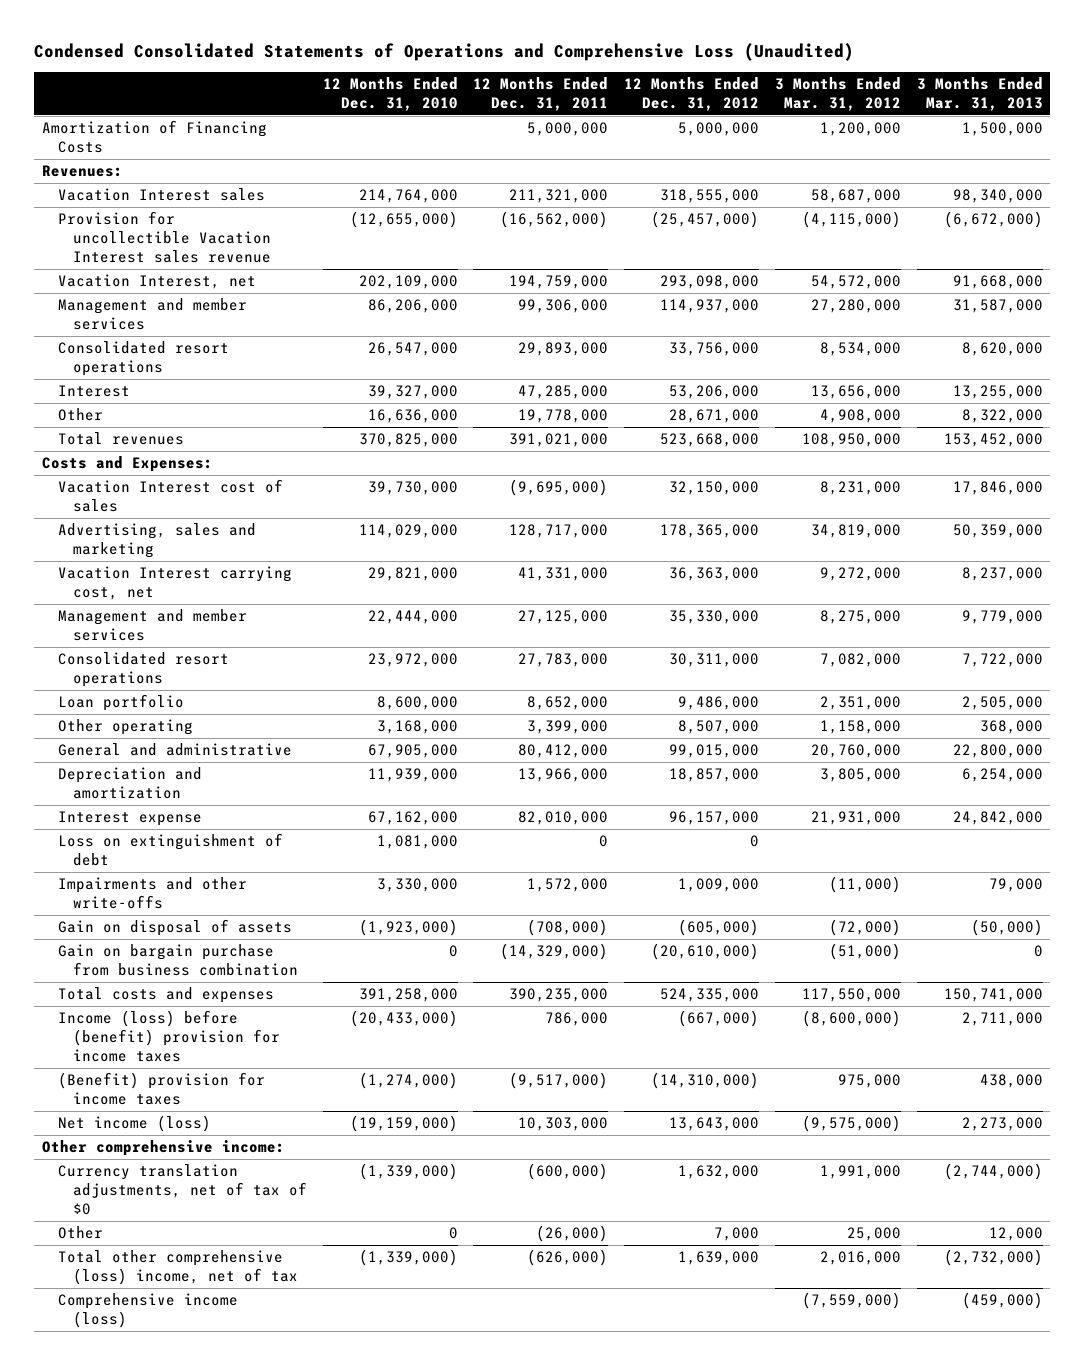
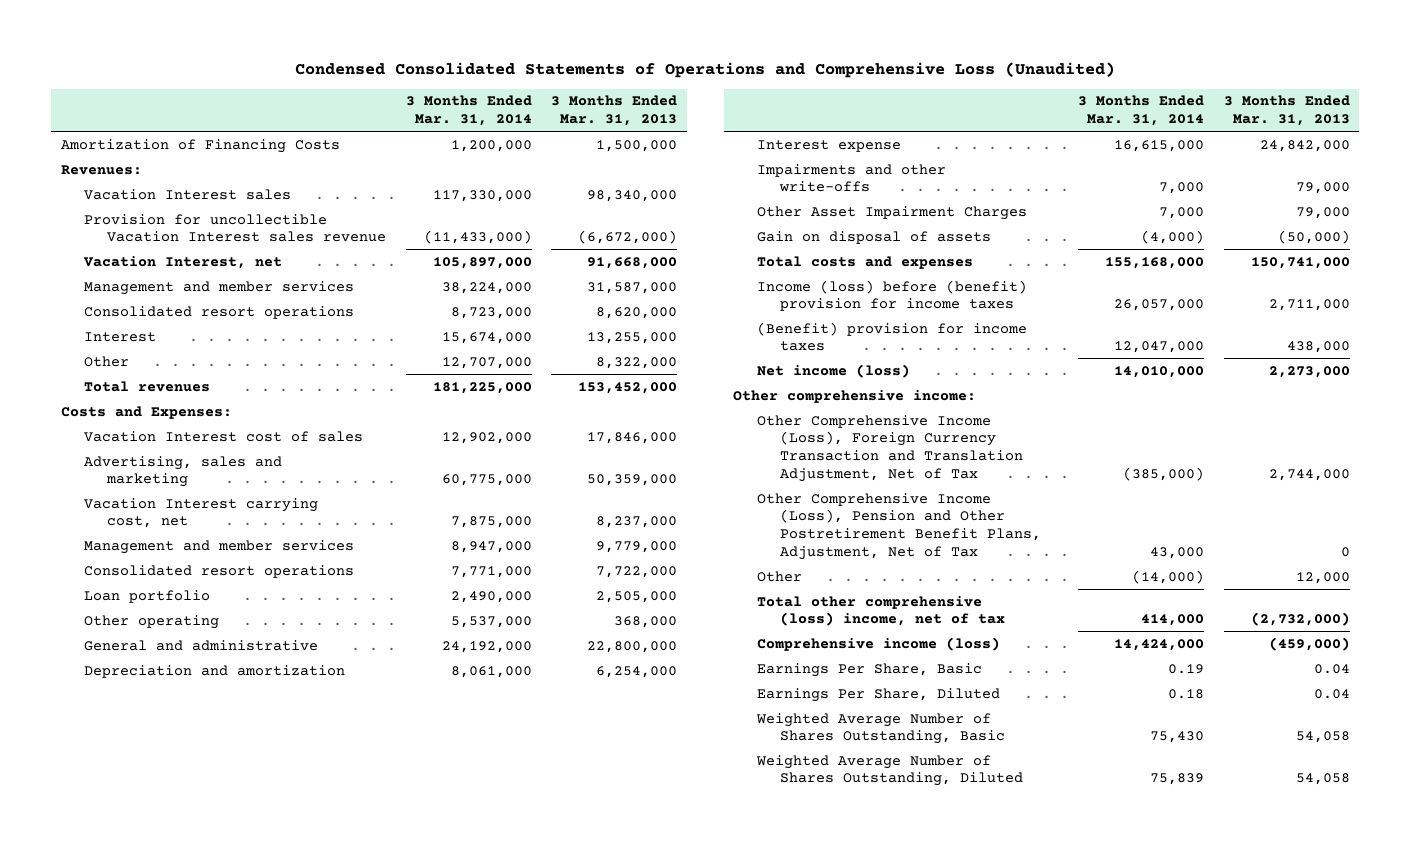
[322,77,458,111] 12 Months Ended Dec. 31, 2010 -> none
[473,77,609,111] 12 Months Ended Dec. 31, 2011 -> none
[624,77,760,111] 12 Months Ended Dec. 31, 2012 -> none
[774,77,901,111] 3 Months Ended Mar. 31, 2012 -> none
none -> [405,95,532,127] 3 Months Ended Mar. 31, 2014
[57,833,283,866] Loss on extinguishment of debt -> none
none -> [756,205,1027,220] Other Asset Impairment Charges
[57,944,299,976] Gain on bargain purchase from business combination -> none
[57,1164,308,1215] Currency translation adjustments, net of tax of $0 -> [756,414,1024,482] Other Comprehensive Income (Loss), Foreign Currency Transaction and Translation Adjustment, Net of Tax
[943,1163,1043,1181] (2,744,000) -> [1268,468,1350,481] 2,744,000
none -> [756,492,1042,560] Other Comprehensive Income (Loss), Pension and Other Postretirement Benefit Plans, Adjustment, Net of Tax
none -> [756,662,982,677] Earnings Per Share, Basic
none -> [756,687,1000,702] Earnings Per Share, Diluted
none -> [755,712,1006,745] Weighted Average Number of Shares Outstanding, Basic
none -> [755,754,1024,787] Weighted Average Number of Shares Outstanding, Diluted

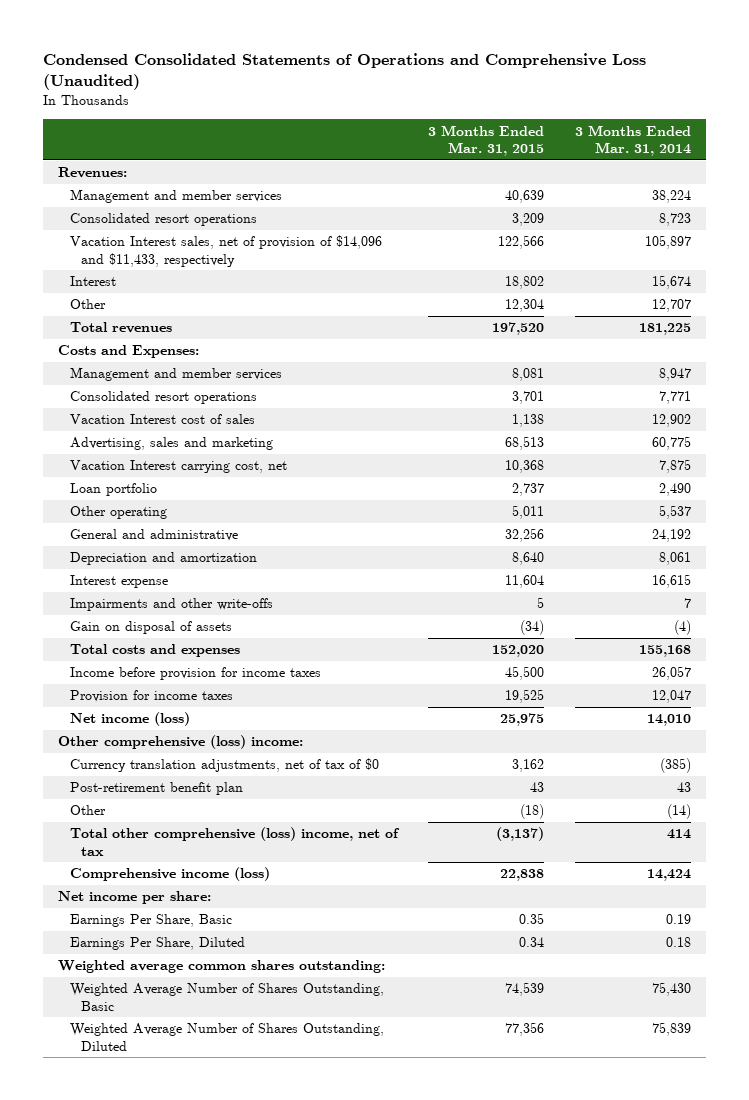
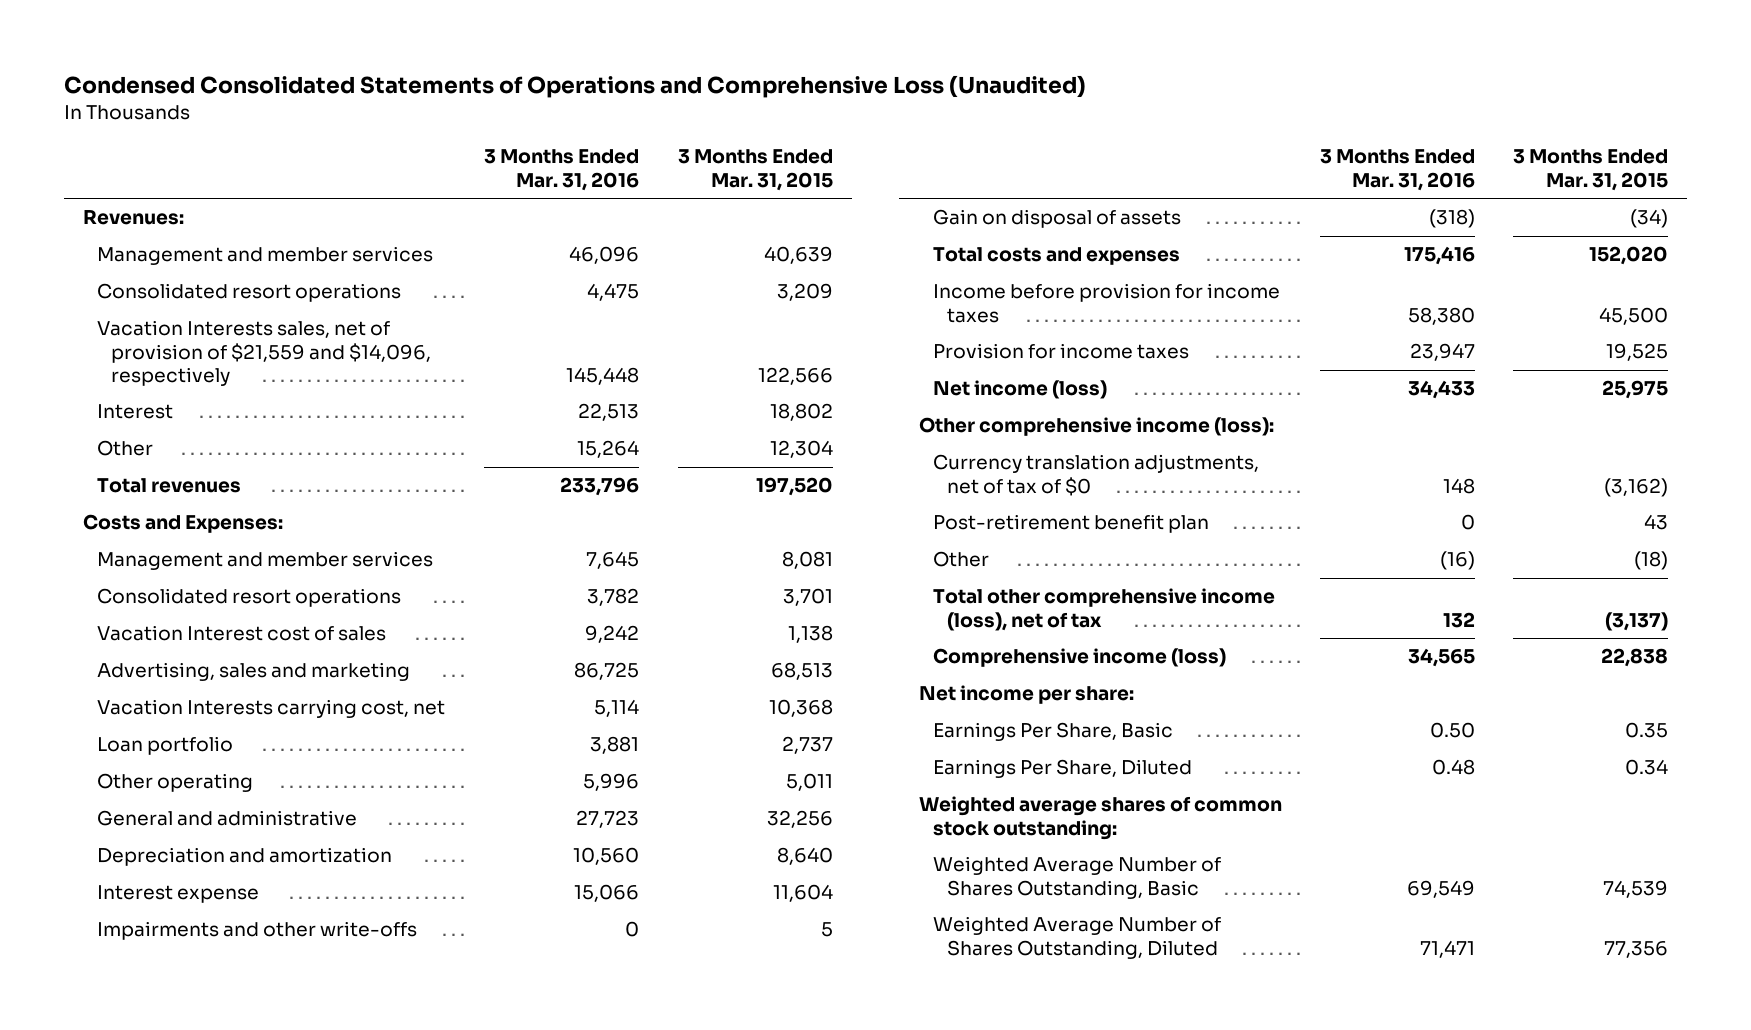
[574,124,691,157] 3 Months Ended Mar. 31, 2014 -> none
none -> [484,149,640,191] 3 Months Ended Mar. 31, 2016
[69,235,382,267] Vacation Interest sales, net of provision of $14,096 and $11,433, respectively -> [96,320,431,386] Vacation Interests sales, net of provision of $21,559 and $14,096, respectively
[69,460,287,474] Vacation Interest carrying cost, net -> [96,699,445,719] Vacation Interests carrying cost, net
[58,735,304,750] Other comprehensive (loss) income: -> [918,417,1274,437] Other comprehensive income (loss):
[512,759,545,773] 3,162 -> [1604,477,1669,497] (3,162)
[69,827,400,856] Total other comprehensive (loss) income, net of tax -> [932,588,1275,631] Total other comprehensive income (loss), net of tax
[58,960,386,974] Weighted average common shares outstanding: -> [918,796,1282,840] Weighted average shares of common stock outstanding:

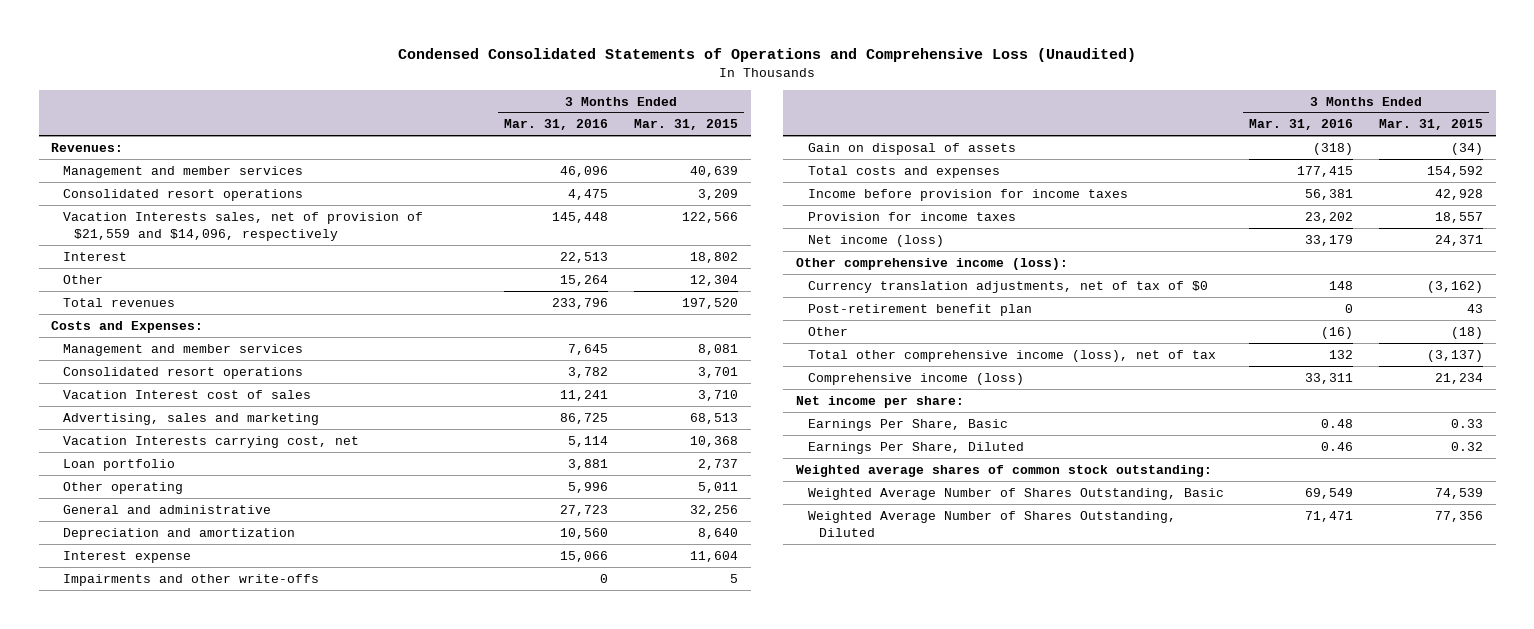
[585,625,640,644] 9,242 -> [560,389,609,401] 11,241
[787,625,833,644] 1,138 -> [697,389,738,401] 3,710
[1403,246,1475,266] 175,416 -> [1297,165,1354,177] 177,415
[1589,246,1669,266] 152,020 -> [1426,165,1483,177] 154,592
[1407,306,1475,325] 58,380 -> [1305,188,1354,200] 56,381
[1599,306,1669,325] 45,500 -> [1434,188,1483,200] 42,928
[1409,343,1475,362] 23,947 -> [1305,211,1354,223] 23,202
[1606,343,1669,362] 19,525 -> [1434,211,1483,223] 18,557
[1407,380,1475,400] 34,433 -> [1305,234,1354,246] 33,179
[1602,380,1669,400] 25,975 -> [1434,234,1483,246] 24,371
[1407,648,1475,668] 34,565 -> [1305,372,1354,384] 33,311
[1601,648,1669,668] 22,838 -> [1434,372,1483,384] 21,234
[1429,722,1475,739] 0.50 -> [1321,418,1354,428] 0.48
[1625,722,1669,739] 0.35 -> [1450,418,1483,428] 0.33
[1431,759,1475,776] 0.48 -> [1321,441,1354,451] 0.46
[1625,759,1669,776] 0.34 -> [1450,441,1483,451] 0.32

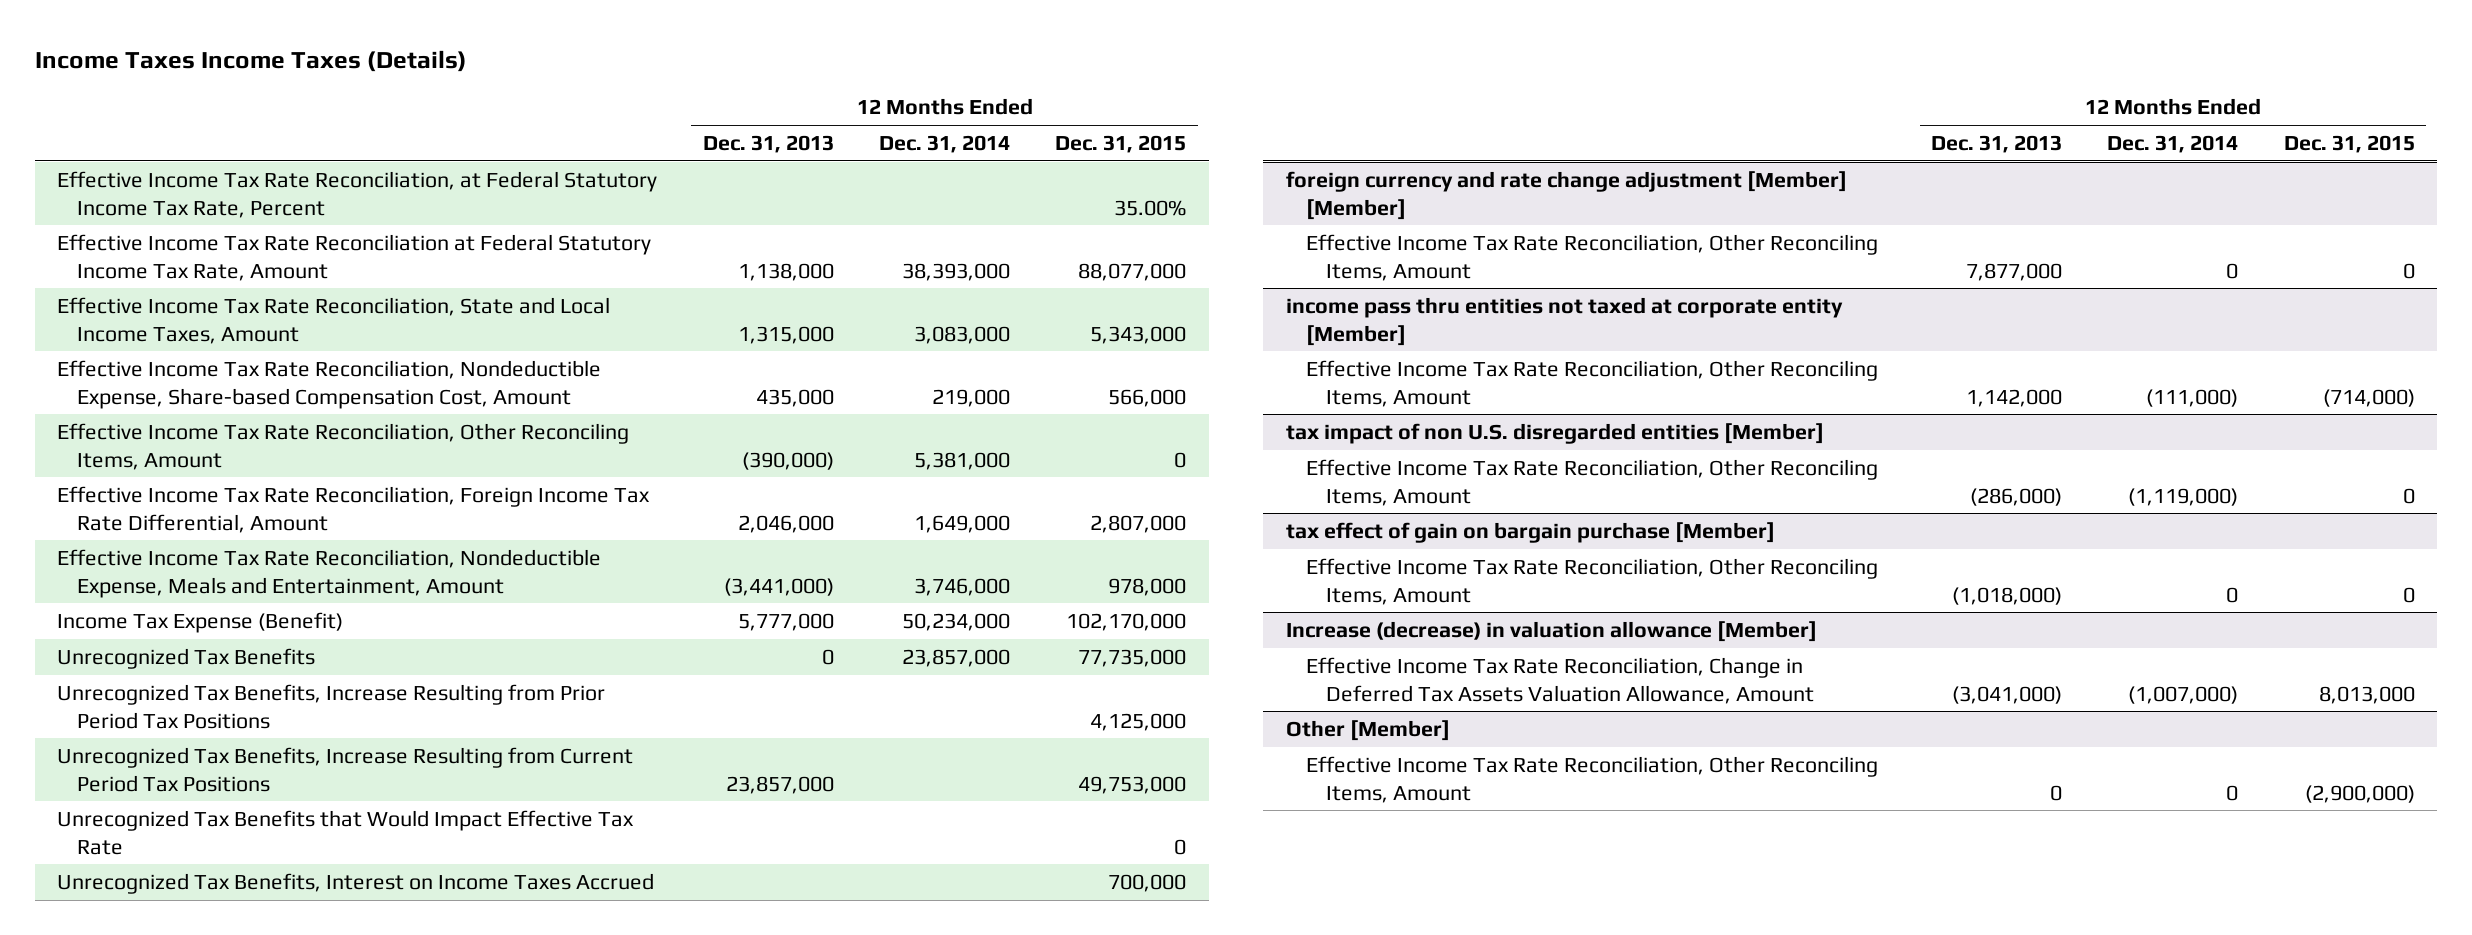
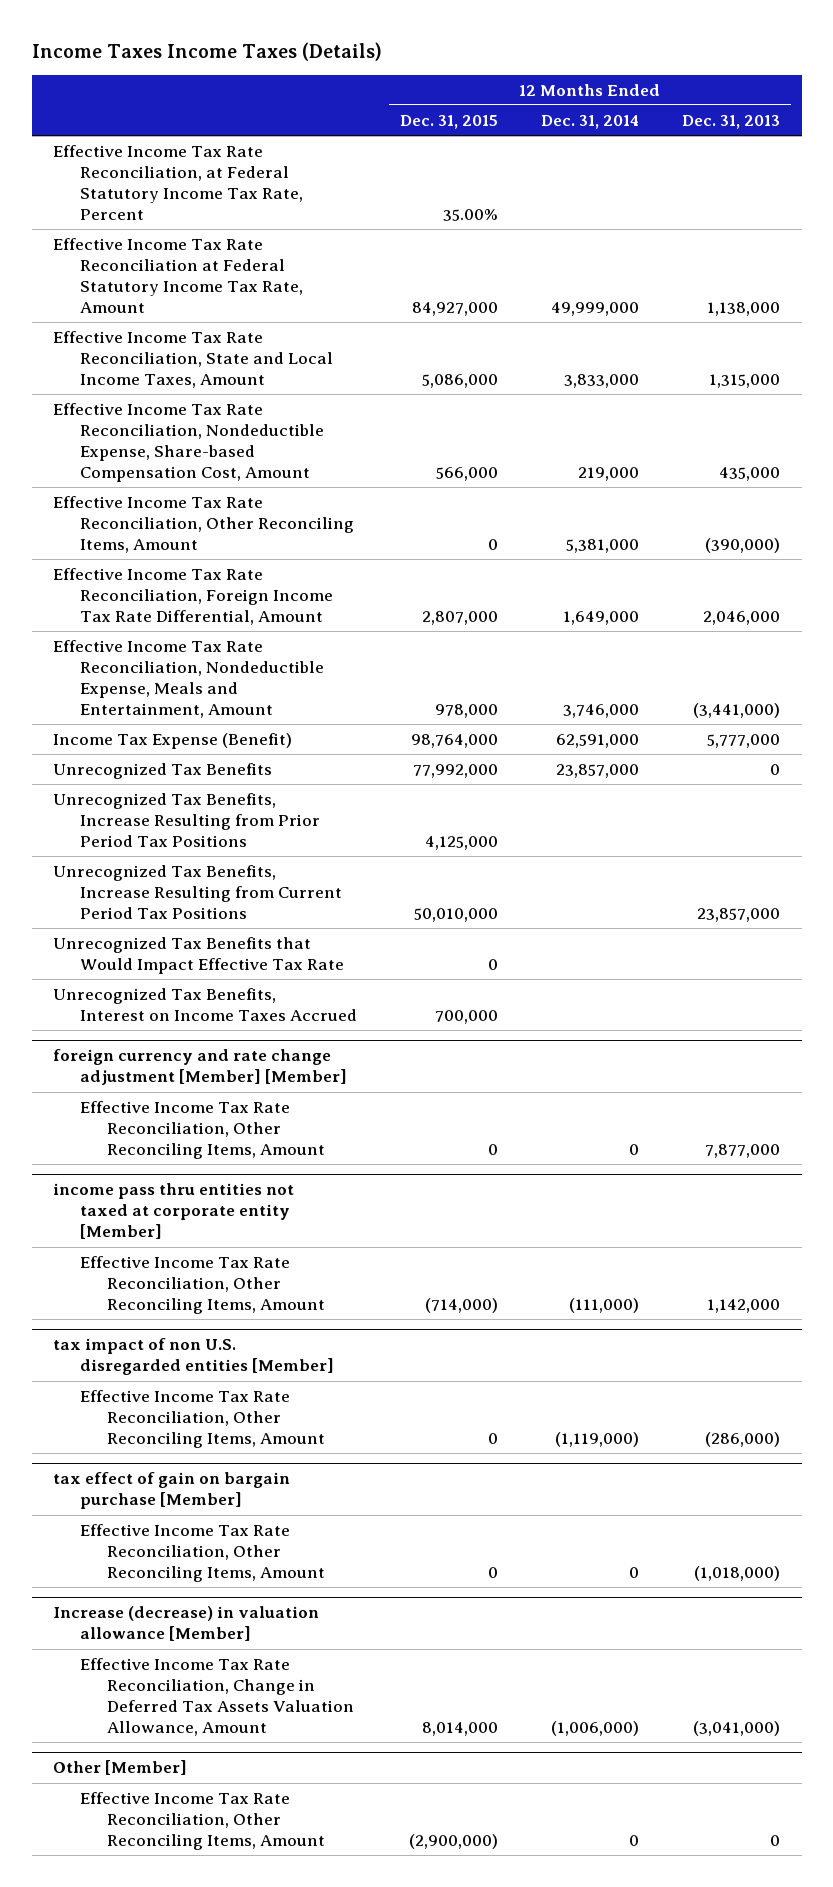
[902,262,1011,281] 38,393,000 -> [551,301,640,316] 49,999,000
[1078,262,1187,281] 88,077,000 -> [412,301,499,316] 84,927,000
[914,325,1011,344] 3,083,000 -> [564,373,640,388] 3,833,000
[1090,325,1187,344] 5,343,000 -> [422,373,499,388] 5,086,000
[902,612,1011,631] 50,234,000 -> [556,733,640,748] 62,591,000
[1066,612,1187,631] 102,170,000 -> [411,733,499,748] 98,764,000
[1078,648,1187,667] 77,735,000 -> [413,763,499,778] 77,992,000
[1078,775,1187,794] 49,753,000 -> [414,907,499,922] 50,010,000
[2128,685,2239,704] (1,007,000) -> [551,1720,640,1736] (1,006,000)
[2318,685,2415,704] 8,013,000 -> [422,1721,499,1736] 8,014,000

